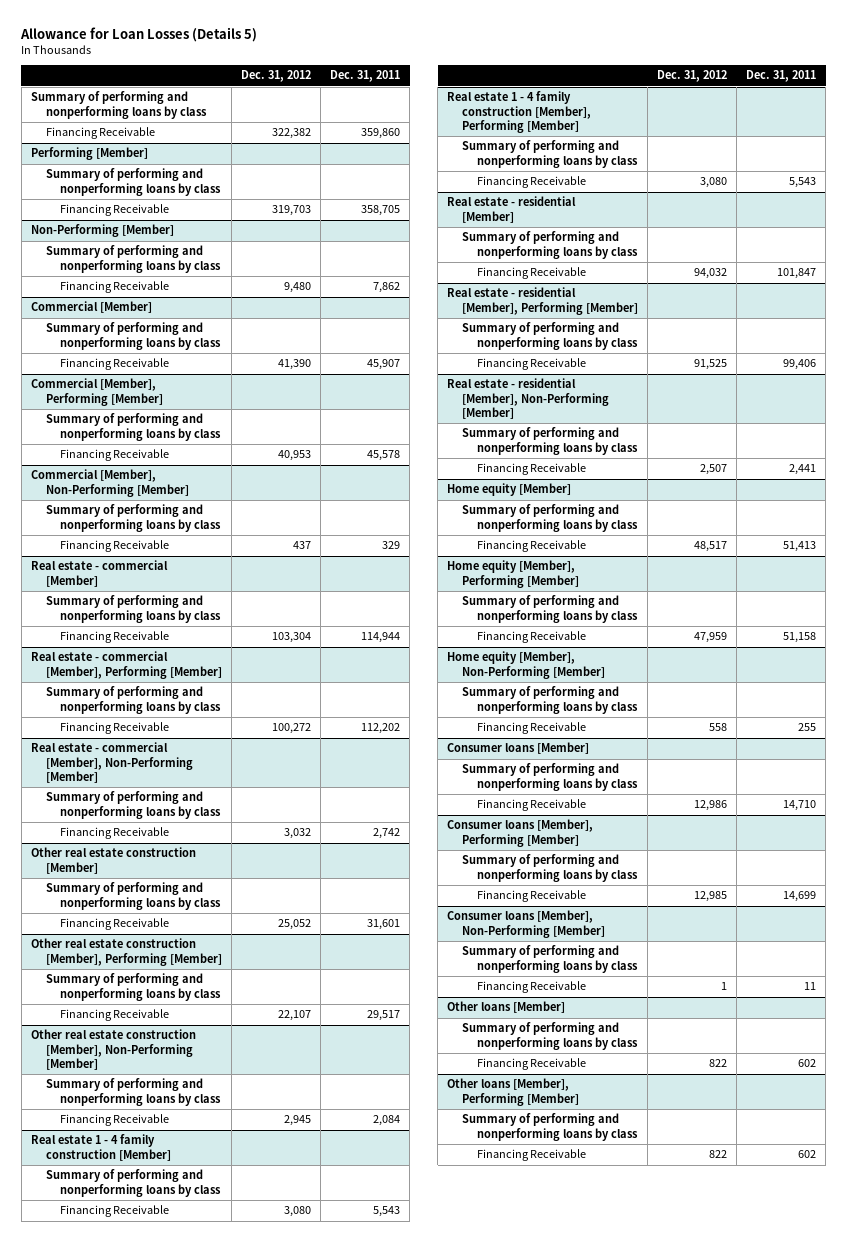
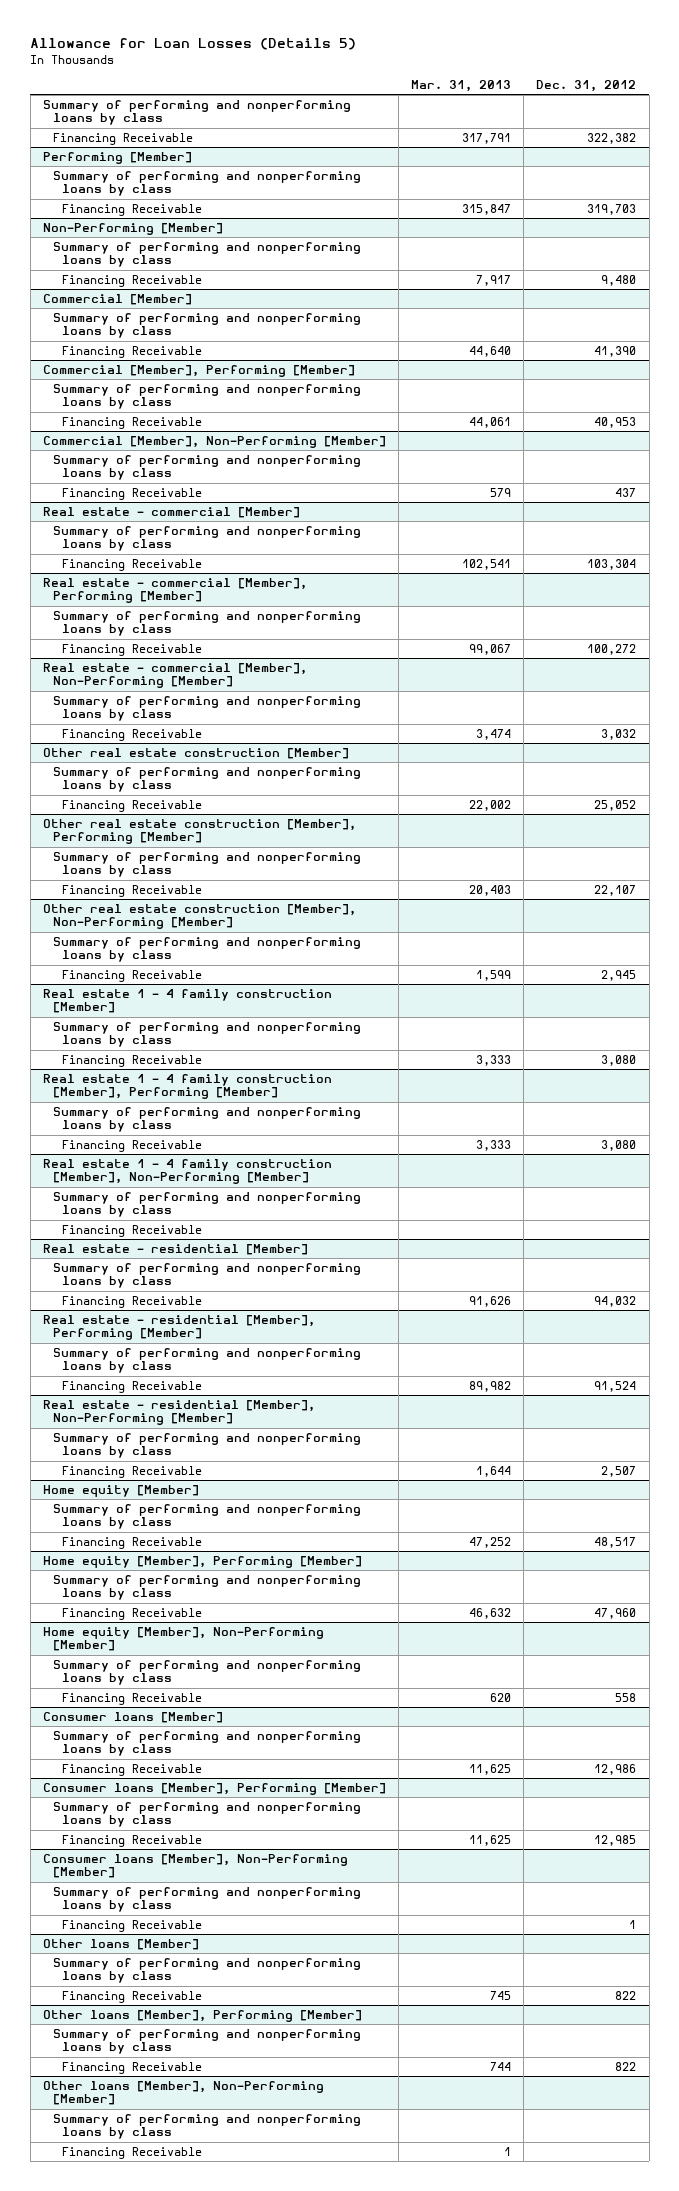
[330,70,401,83] Dec. 31, 2011 -> none
none -> [411,80,512,93] Mar. 31, 2013
none -> [42,1159,332,1185] Real estate 1 - 4 family construction [Member], Non-Performing [Member]
none -> [52,1192,361,1218] Summary of performing and nonperforming loans by class
none -> [62,1225,203,1238] Financing Receivable
[694,359,728,371] 91,525 -> [594,1381,637,1393] 91,524
[694,632,728,644] 47,959 -> [594,1608,637,1620] 47,960
none -> [42,2081,324,2106] Other loans [Member], Non-Performing [Member]
none -> [52,2114,361,2140] Summary of performing and nonperforming loans by class
none -> [62,2147,203,2160] Financing Receivable

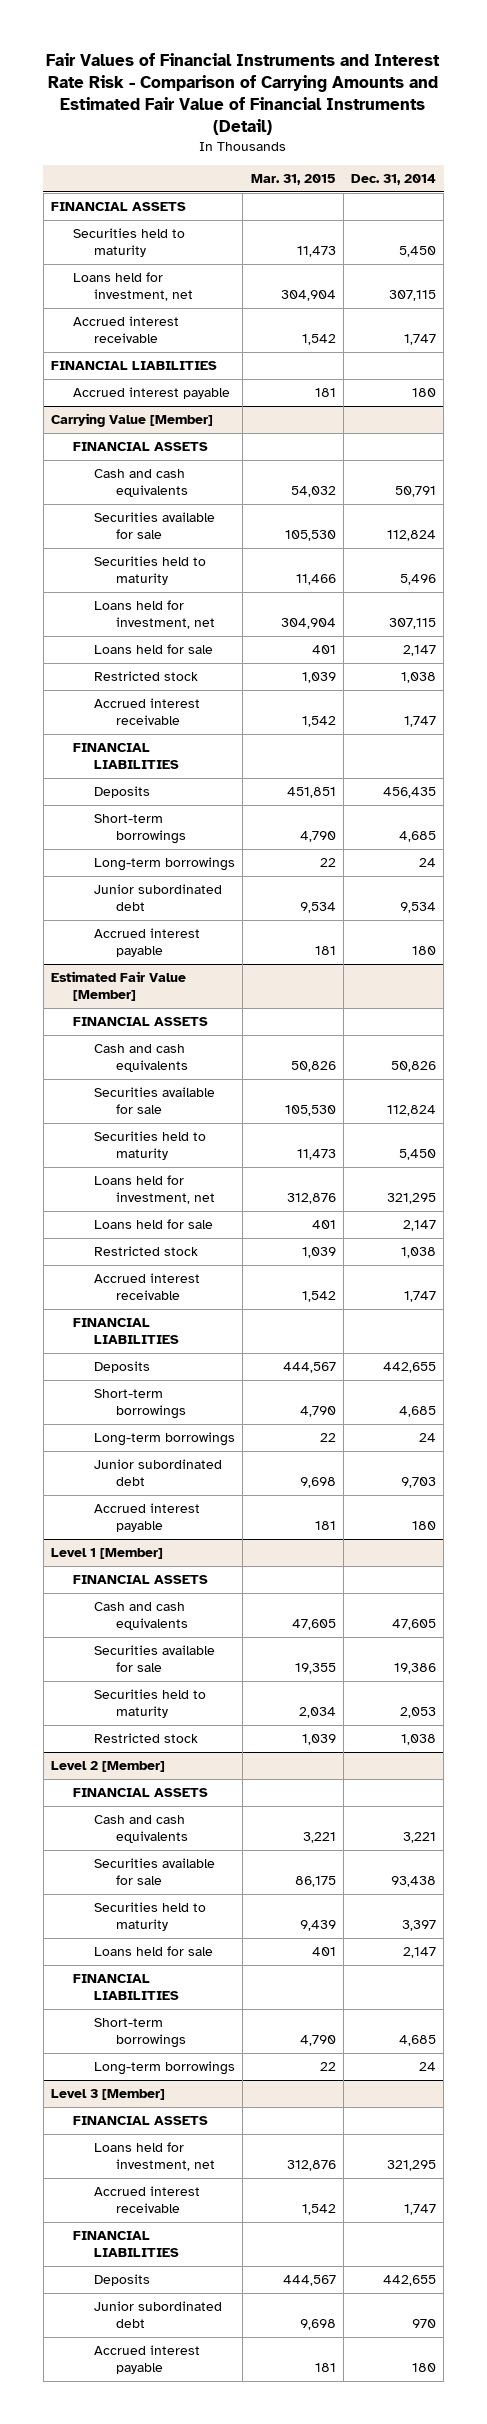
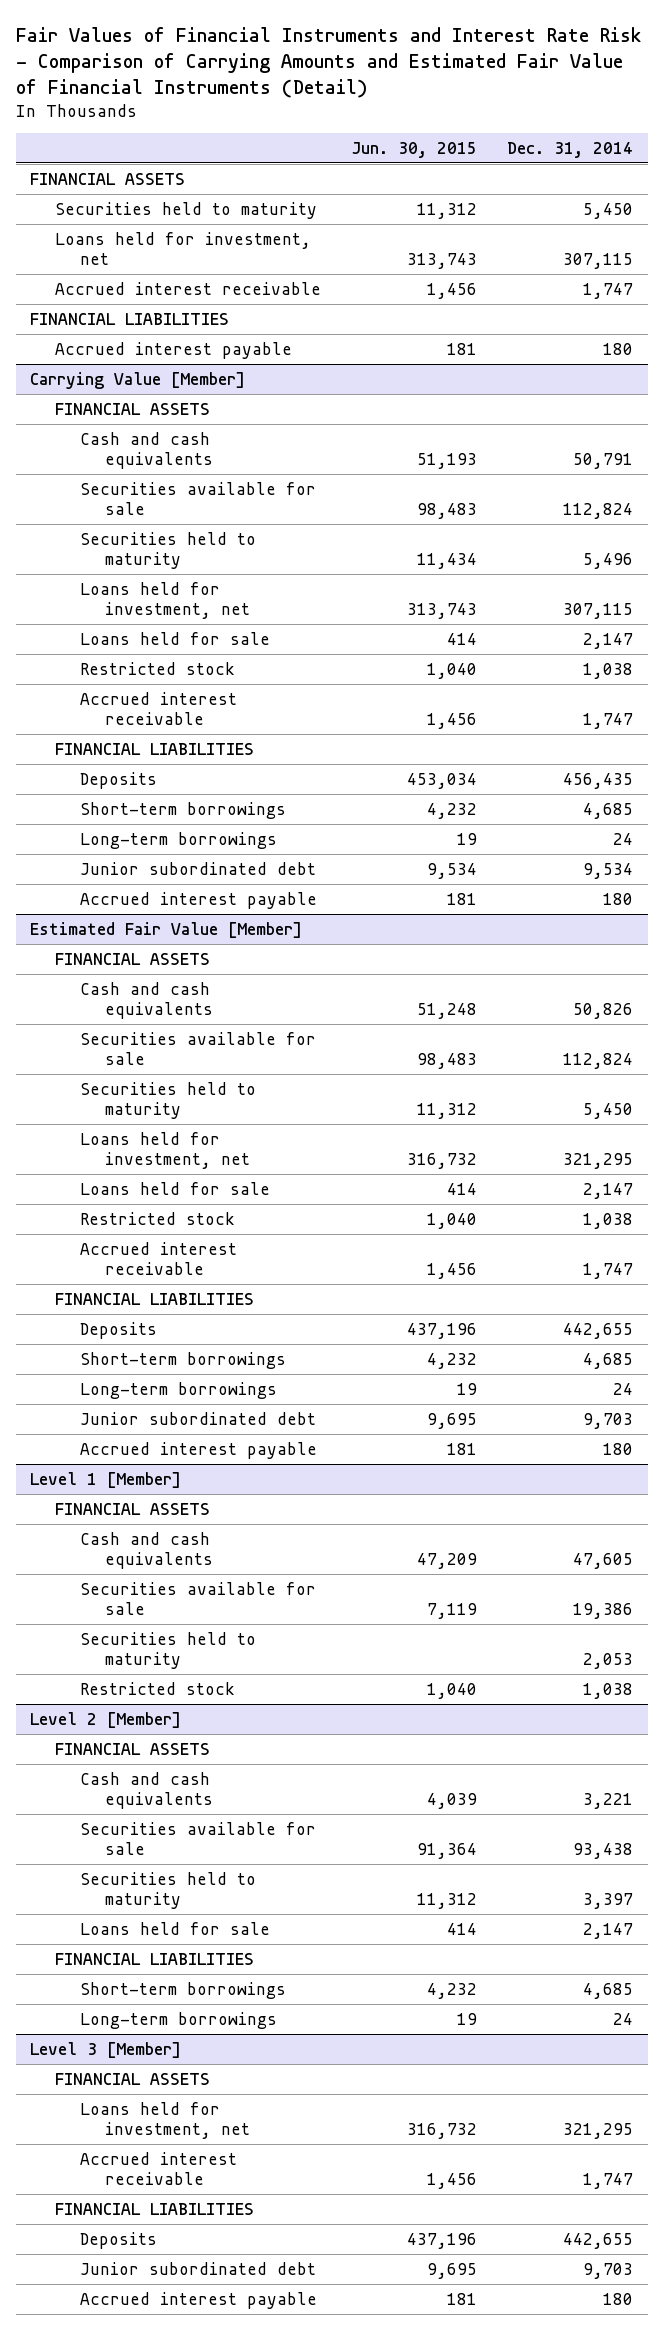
[250,174,336,186] Mar. 31, 2015 -> none
none -> [350,141,477,158] Jun. 30, 2015
[411,2319,436,2329] 970 -> [582,2262,633,2279] 9,703

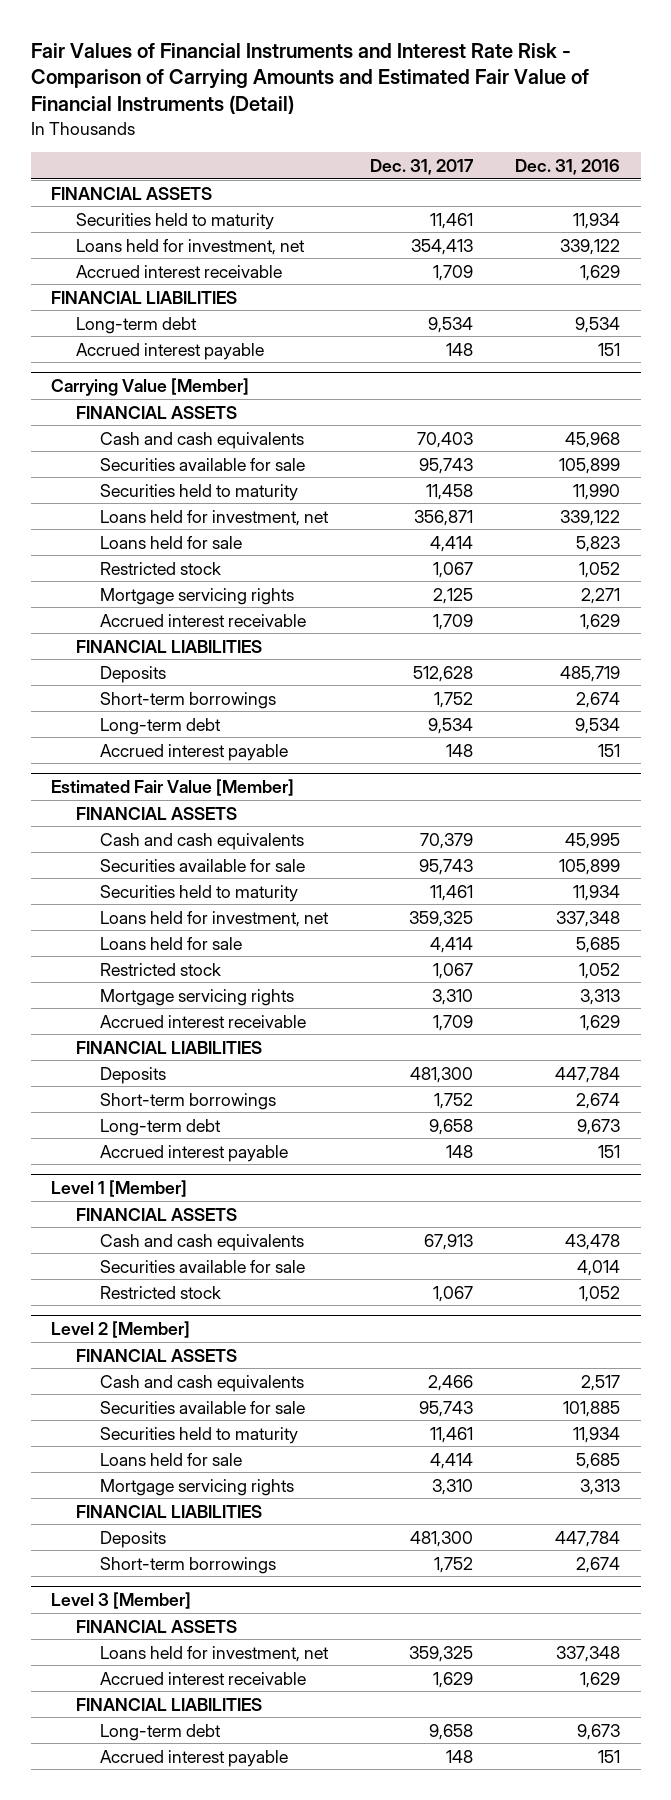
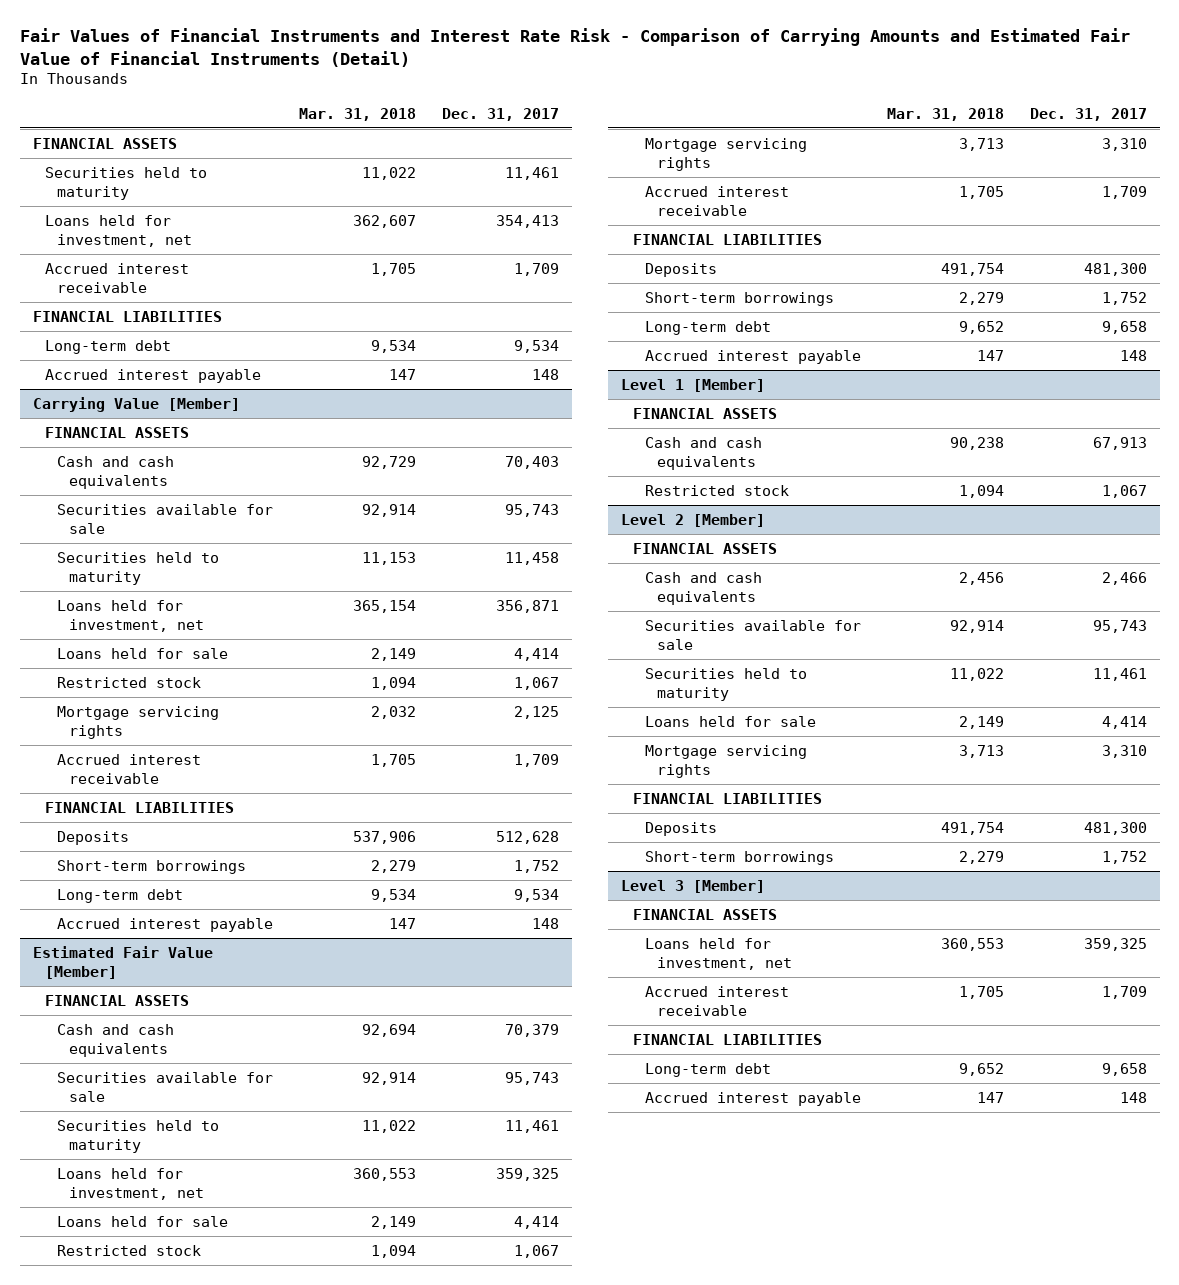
[514,158,620,175] Dec. 31, 2016 -> none
none -> [298,107,416,121] Mar. 31, 2018
[100,1259,306,1273] Securities available for sale -> none
[433,1671,474,1688] 1,629 -> [1101,985,1147,999] 1,709

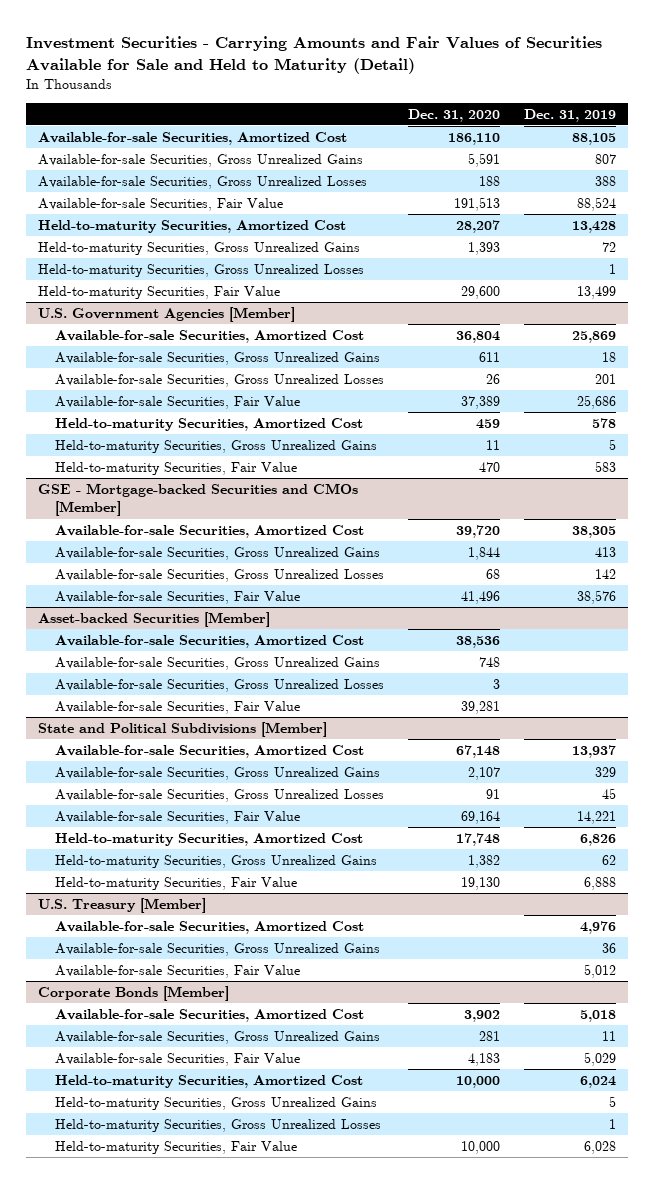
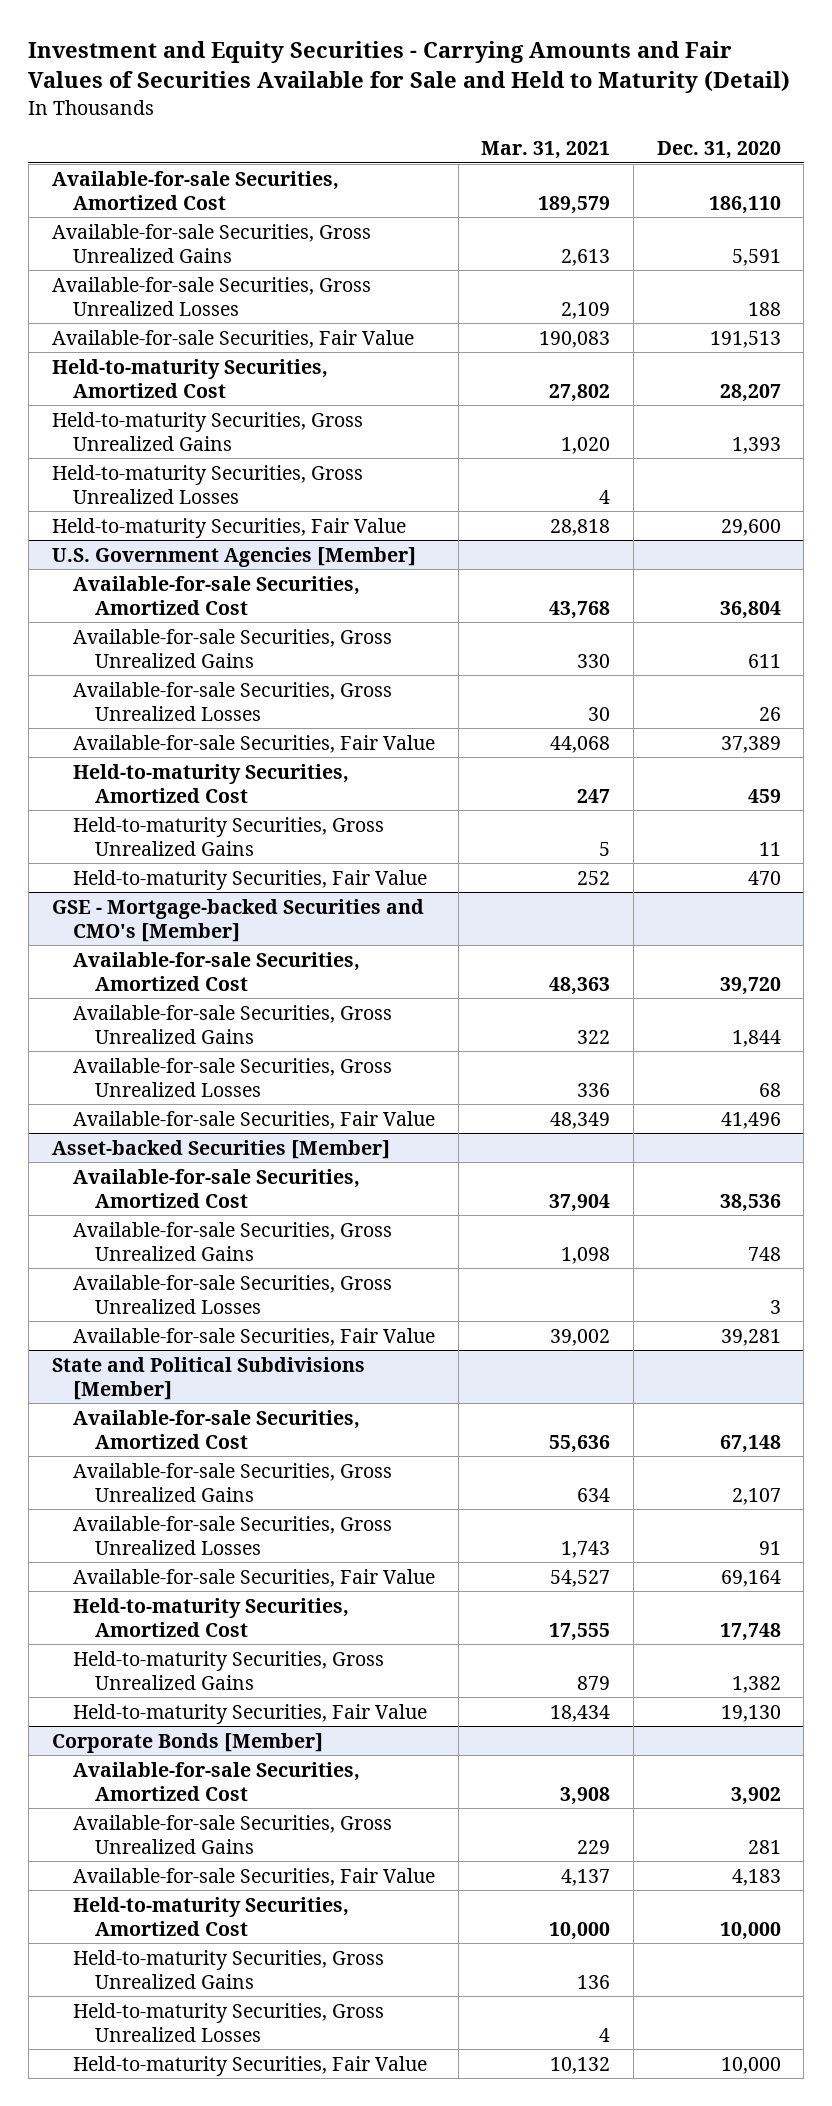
[26,35,603,74] Investment Securities - Carrying Amounts and Fair Values of Securities Available for Sale and Held to Maturity (Detail) -> [28,41,791,94] Investment and Equity Securities - Carrying Amounts and Fair Values of Securities Available for Sale and Held to Maturity (Detail)
[523,108,616,122] Dec. 31, 2019 -> none
none -> [481,141,611,160] Mar. 31, 2021
[38,483,359,517] GSE - Mortgage-backed Securities and CMOs [Member] -> [51,898,424,942] GSE - Mortgage-backed Securities and CMO's [Member]
[38,898,207,914] U.S. Treasury [Member] -> none
[54,921,364,935] Available-for-sale Securities, Amortized Cost -> none
[54,943,380,957] Available-for-sale Securities, Gross Unrealized Gains -> none
[54,965,300,979] Available-for-sale Securities, Fair Value -> none

